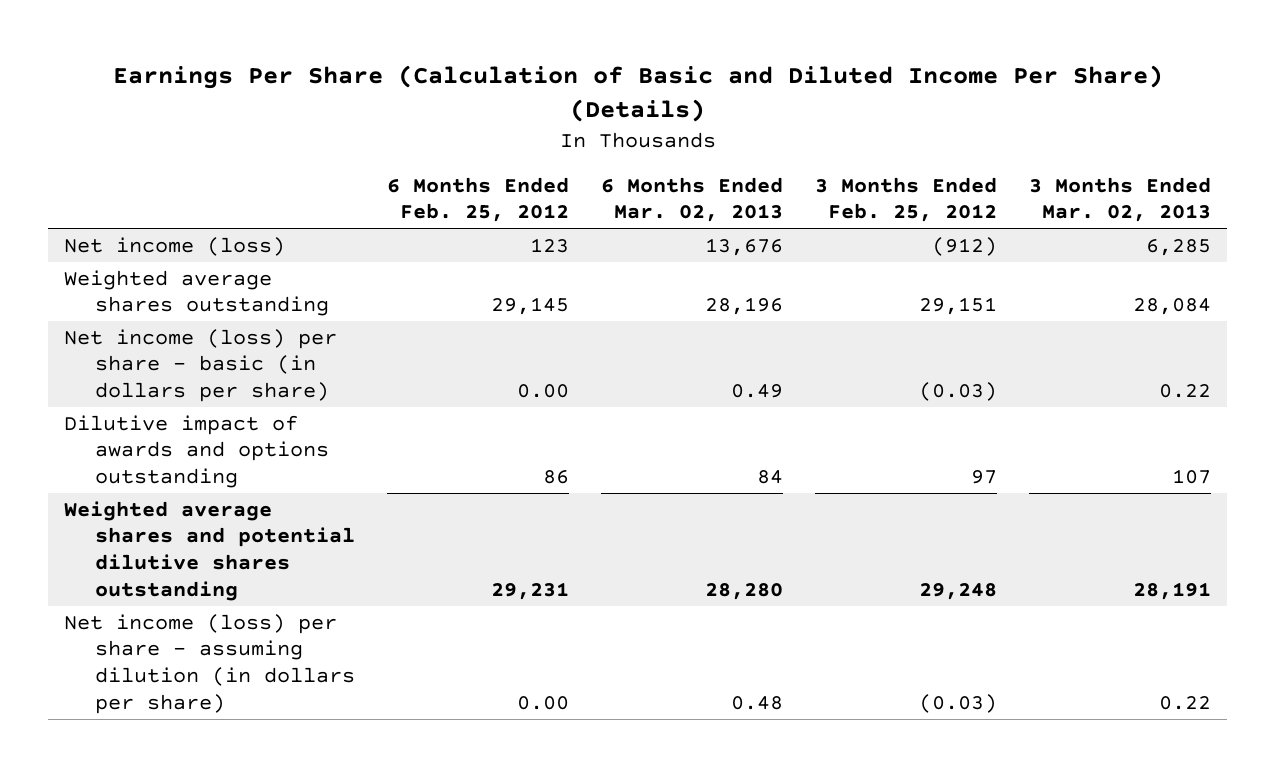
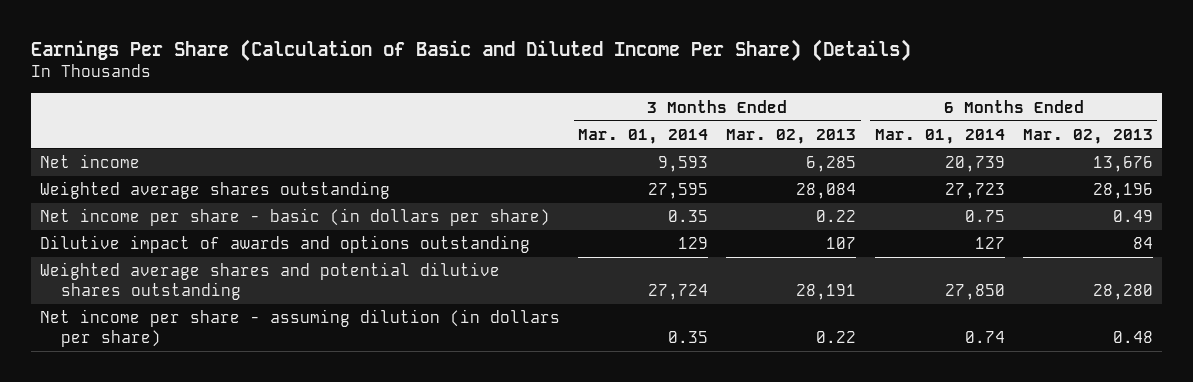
[387,176,570,223] 6 Months Ended Feb. 25, 2012 -> none
[815,176,998,223] 3 Months Ended Feb. 25, 2012 -> none
none -> [578,128,709,144] Mar. 01, 2014
none -> [874,128,1005,144] Mar. 01, 2014
[64,236,286,256] Net income (loss) -> [40,154,141,169] Net income
[64,328,338,403] Net income (loss) per share - basic (in dollars per share) -> [40,208,551,227] Net income per share - basic (in dollars per share)
[64,613,356,714] Net income (loss) per share - assuming dilution (in dollars per share) -> [40,309,561,347] Net income per share - assuming dilution (in dollars per share)

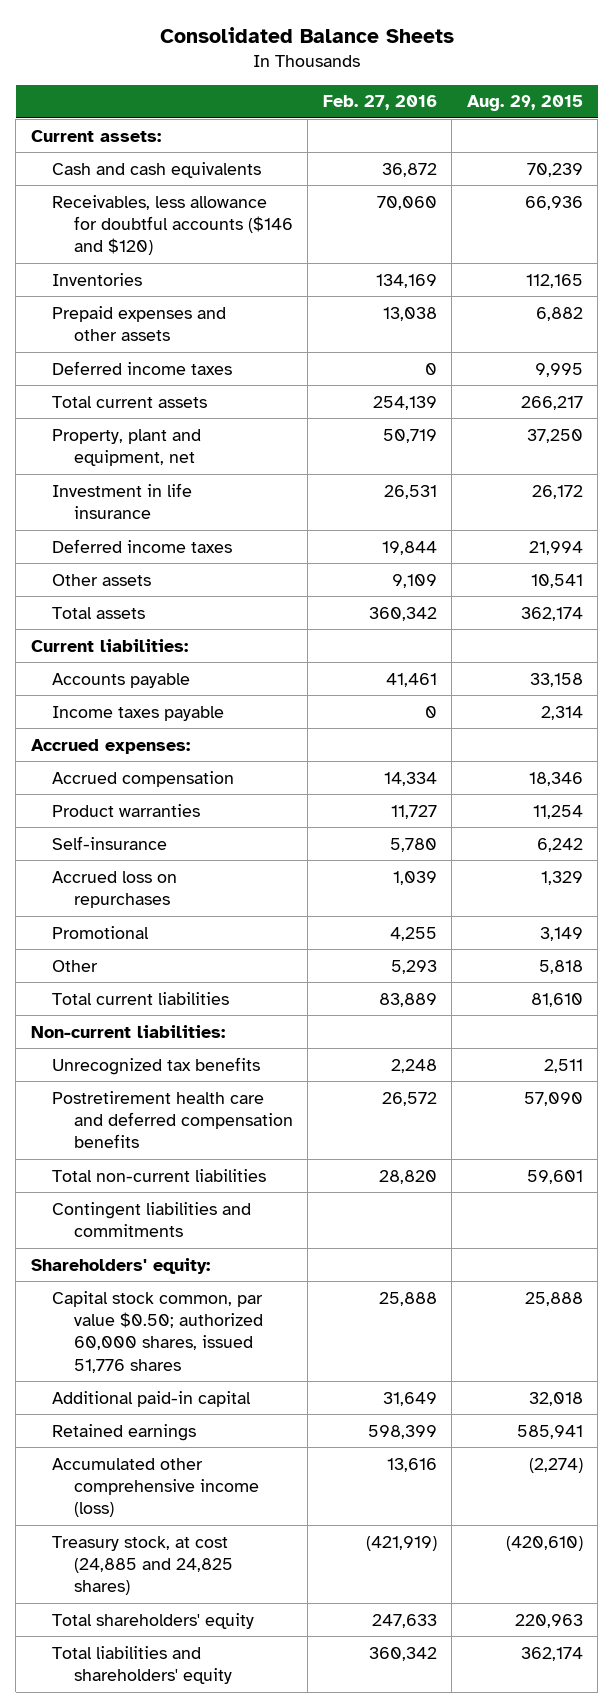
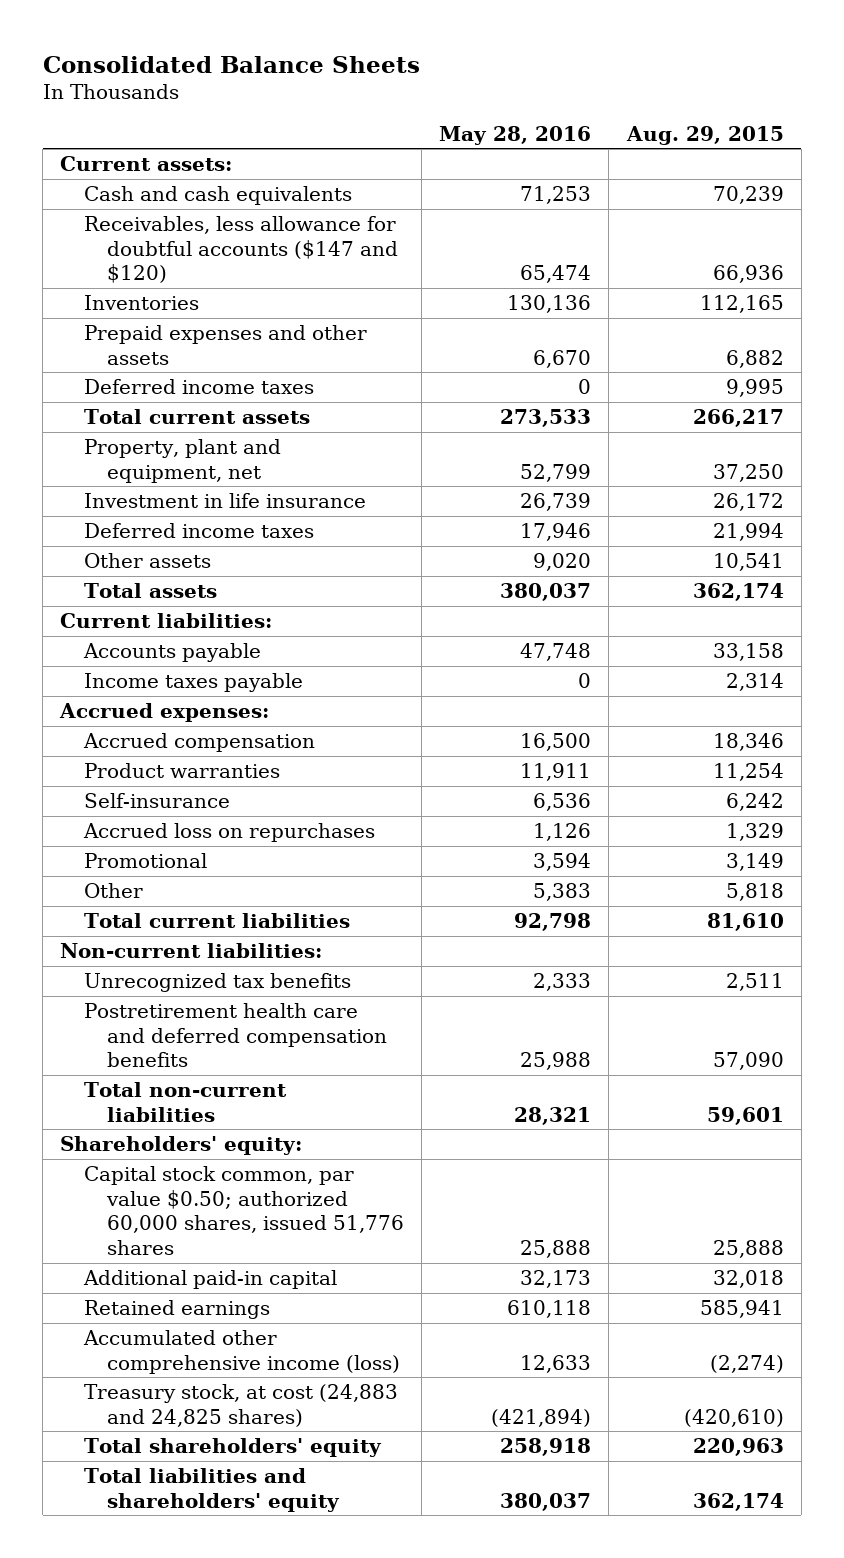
[322,95,437,111] Feb. 27, 2016 -> none
none -> [439,125,592,145] May 28, 2016
[52,194,294,256] Receivables, less allowance for doubtful accounts ($146 and $120) -> [83,215,398,284] Receivables, less allowance for doubtful accounts ($147 and $120)
[52,1201,252,1238] Contingent liabilities and commitments -> none
[52,1535,234,1596] Treasury stock, at cost (24,885 and 24,825 shares) -> [83,1383,398,1427] Treasury stock, at cost (24,883 and 24,825 shares)

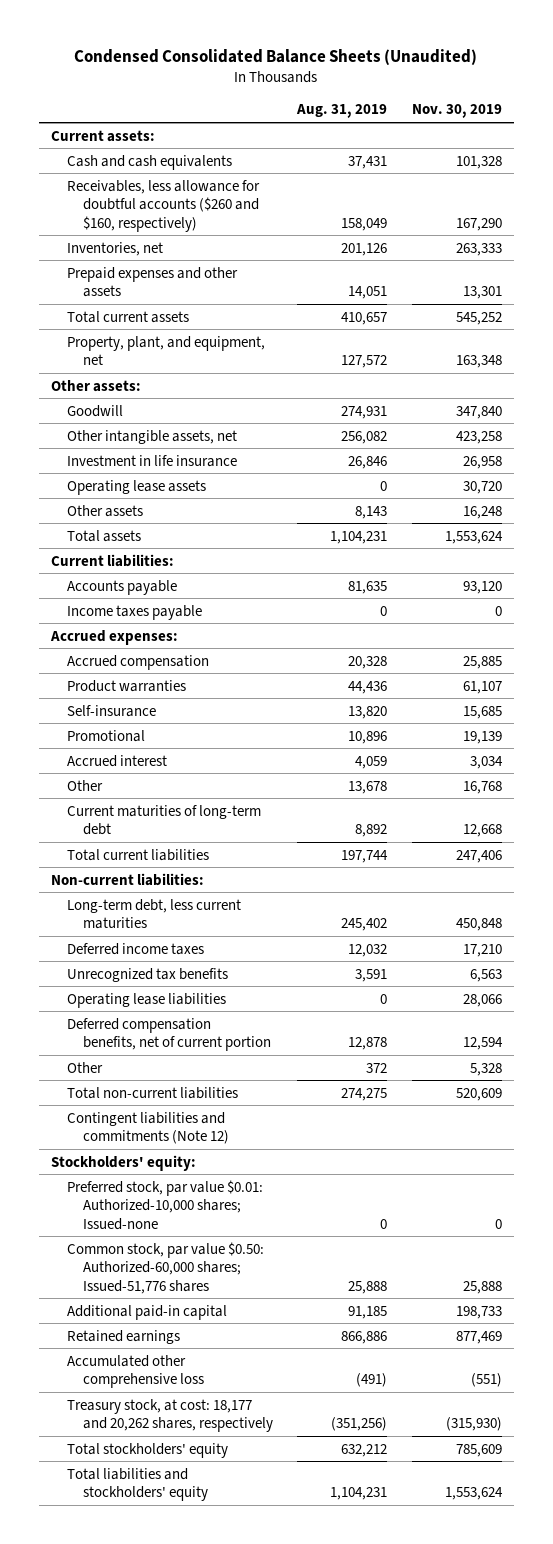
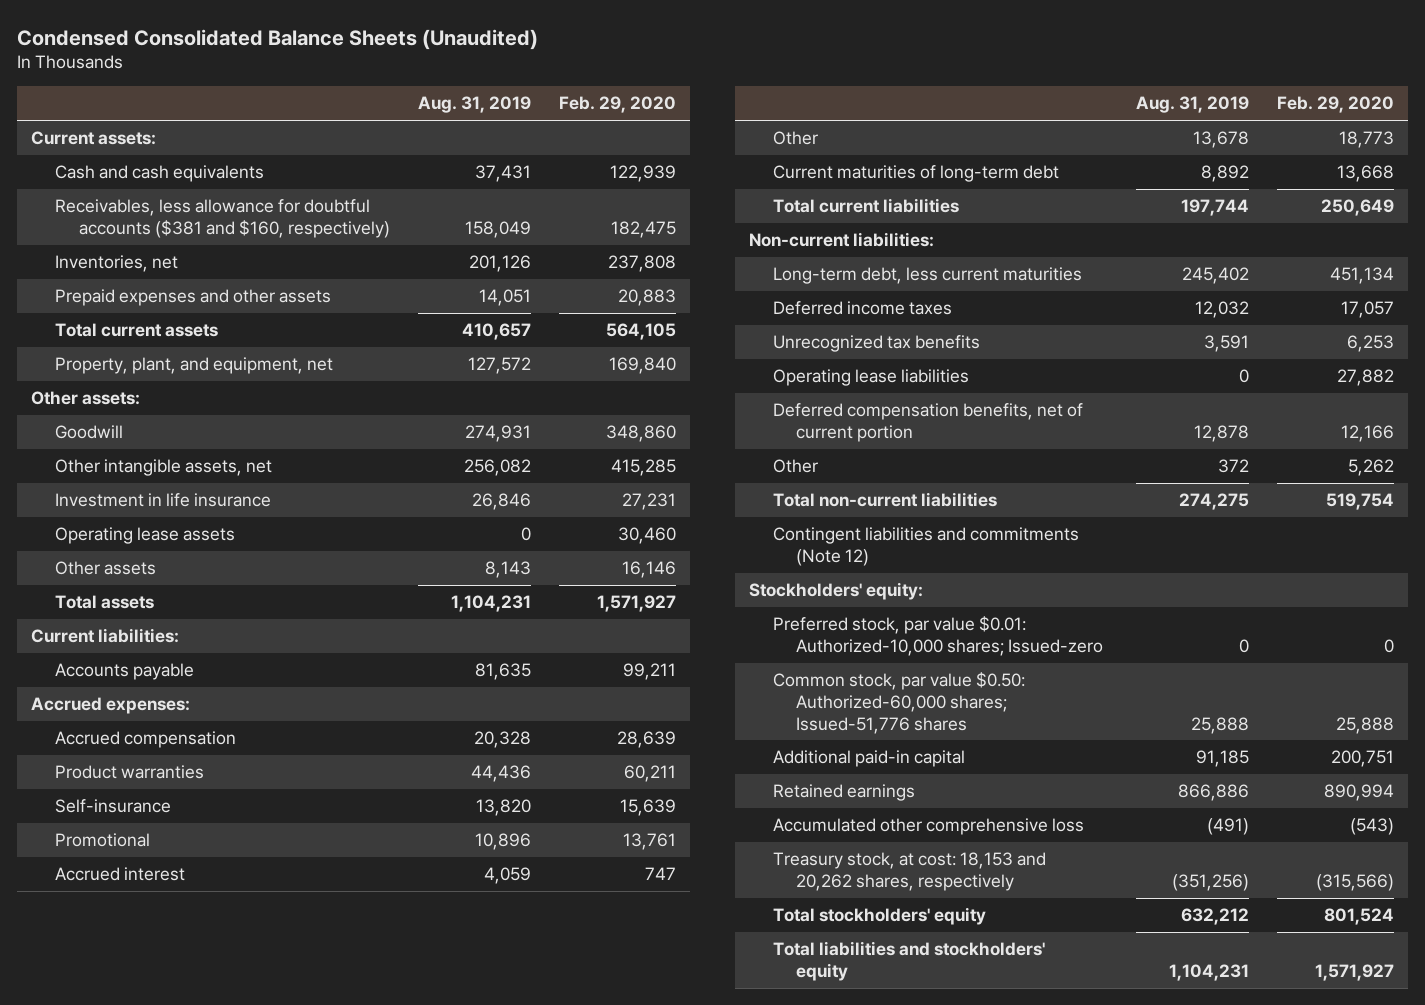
[411,104,502,119] Nov. 30, 2019 -> none
none -> [559,96,677,114] Feb. 29, 2020
[66,179,260,232] Receivables, less allowance for doubtful accounts ($260 and $160, respectively) -> [54,199,390,239] Receivables, less allowance for doubtful accounts ($381 and $160, respectively)
[66,604,202,620] Income taxes payable -> none
[66,1179,263,1230] Preferred stock, par value $0.01: Authorized-10,000 shares; Issued-none -> [772,616,1104,657] Preferred stock, par value $0.01: Authorized-10,000 shares; Issued-zero
[66,1398,274,1433] Treasury stock, at cost: 18,177 and 20,262 shares, respectively -> [772,852,1046,892] Treasury stock, at cost: 18,153 and 20,262 shares, respectively

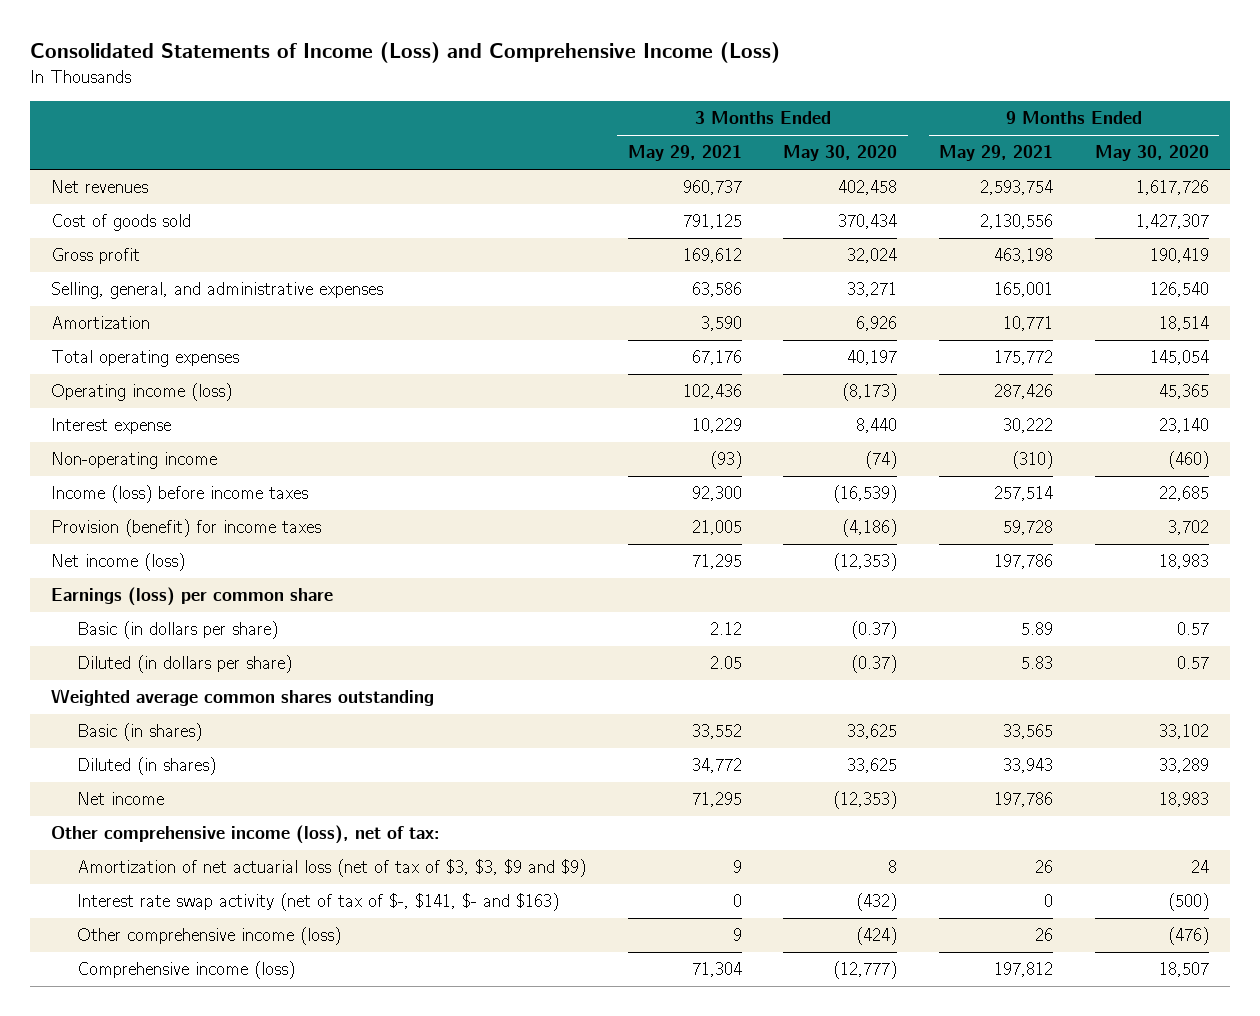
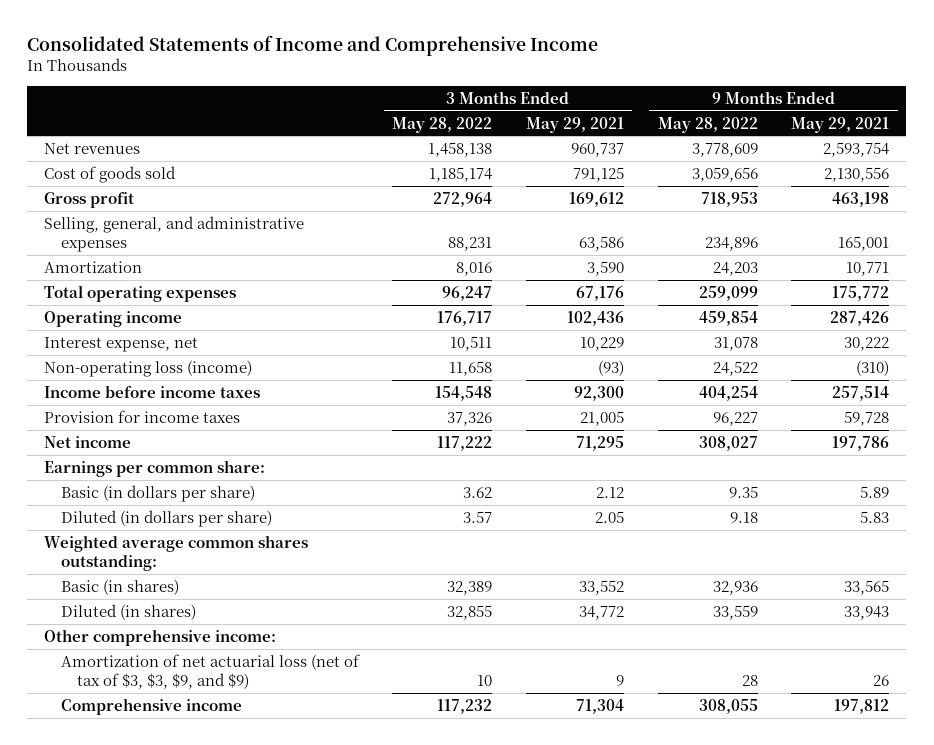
[30,42,781,64] Consolidated Statements of Income (Loss) and Comprehensive Income (Loss) -> [27,34,599,56] Consolidated Statements of Income and Comprehensive Income
[783,145,898,162] May 30, 2020 -> none
[1094,145,1209,162] May 30, 2020 -> none
none -> [392,116,493,133] May 28, 2022
none -> [657,116,758,133] May 28, 2022
[51,553,186,572] Net income (loss) -> none
[51,383,233,402] Operating income (loss) -> [44,310,183,327] Operating income
[51,418,172,435] Interest expense -> [44,336,199,352] Interest expense, net
[51,452,218,470] Non-operating income -> [44,359,253,377] Non-operating loss (income)
[51,485,309,504] Income (loss) before income taxes -> [44,385,261,398] Income before income taxes
[51,519,322,538] Provision (benefit) for income taxes -> [44,409,241,423] Provision for income taxes
[77,792,165,806] Net income -> [44,435,132,448] Net income
[51,587,334,607] Earnings (loss) per common share -> [44,459,266,477] Earnings per common share:
[51,688,435,707] Weighted average common shares outstanding -> [44,534,309,572] Weighted average common shares outstanding:
[77,893,560,912] Interest rate swap activity (net of tax of $-, $141, $- and $163) -> none
[77,927,342,946] Other comprehensive income (loss) -> none
[51,825,441,845] Other comprehensive income (loss), net of tax: -> [44,628,277,646] Other comprehensive income:
[77,859,587,878] Amortization of net actuarial loss (net of tax of $3, $3, $9 and $9) -> [60,653,360,690] Amortization of net actuarial loss (net of tax of $3, $3, $9, and $9)
[77,961,296,980] Comprehensive income (loss) -> [60,697,242,715] Comprehensive income

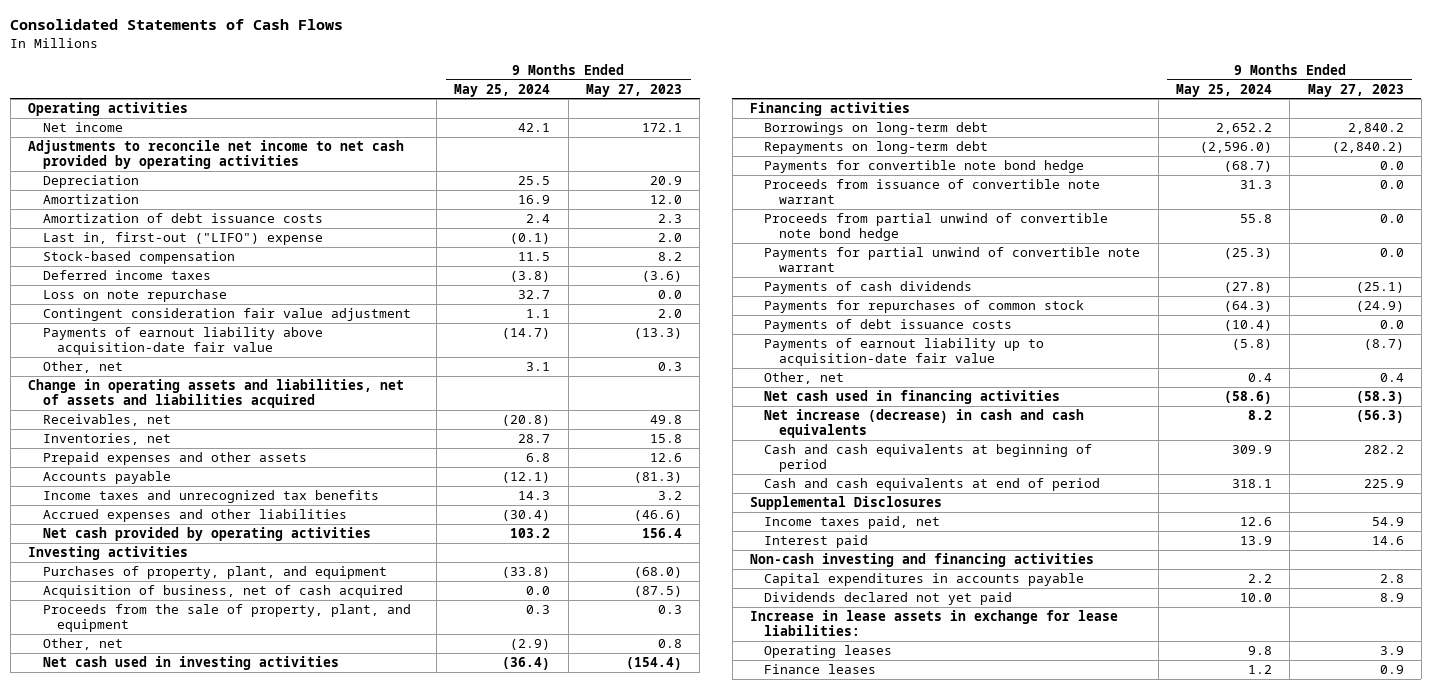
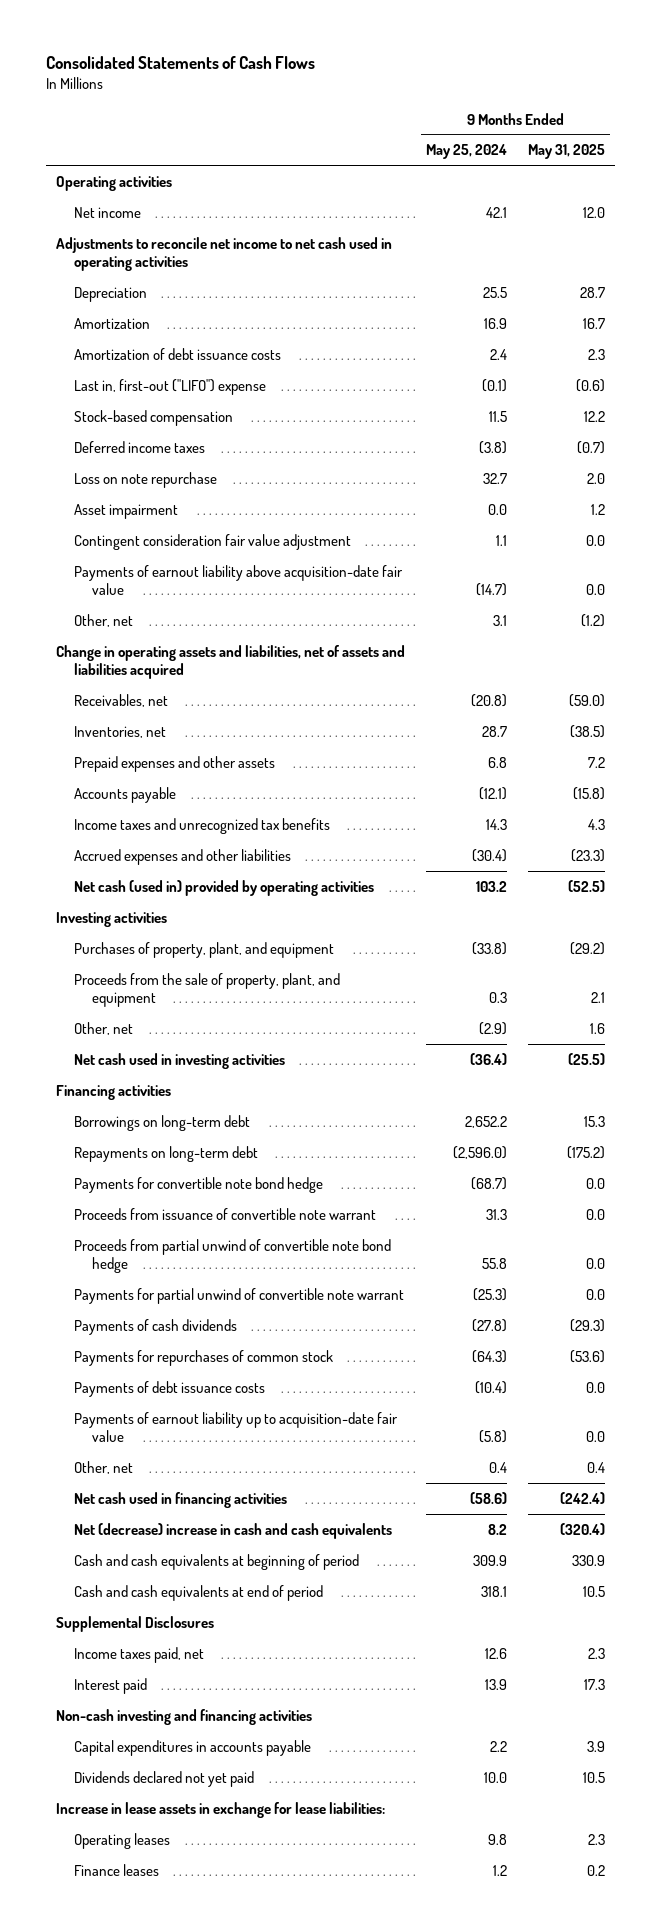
[586,83,683,97] May 27, 2023 -> none
none -> [527,144,605,160] May 31, 2025
[28,140,405,170] Adjustments to reconcile net income to net cash provided by operating activities -> [56,236,393,272] Adjustments to reconcile net income to net cash used in operating activities
none -> [74,503,179,519] Asset impairment
[42,527,371,542] Net cash provided by operating activities -> [74,879,375,896] Net cash (used in) provided by operating activities
[42,585,403,599] Acquisition of business, net of cash acquired -> none
[764,409,1085,439] Net increase (decrease) in cash and cash equivalents -> [74,1522,393,1539] Net (decrease) increase in cash and cash equivalents

